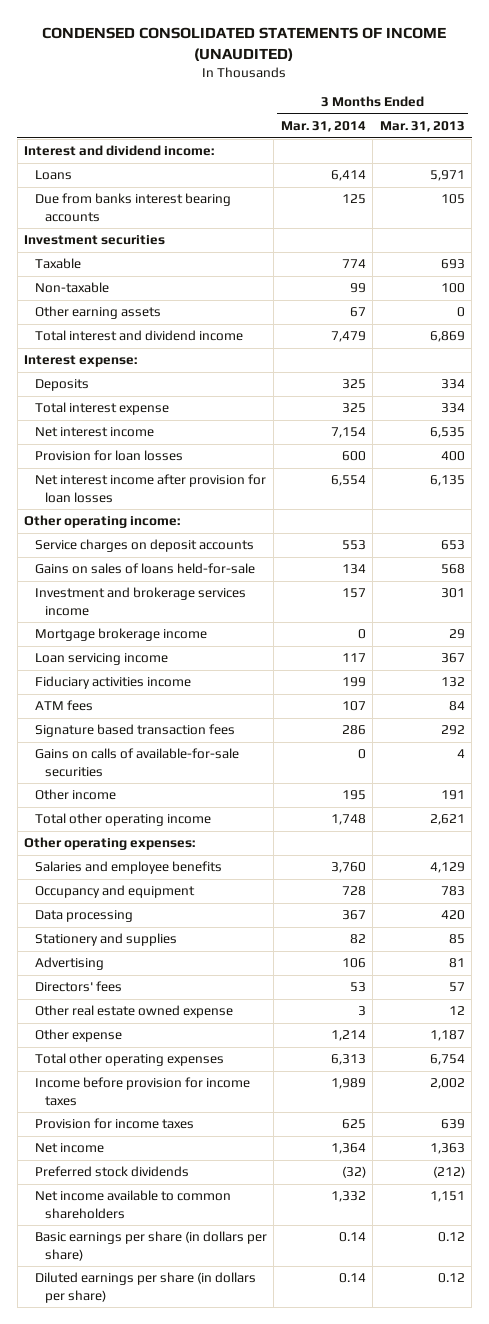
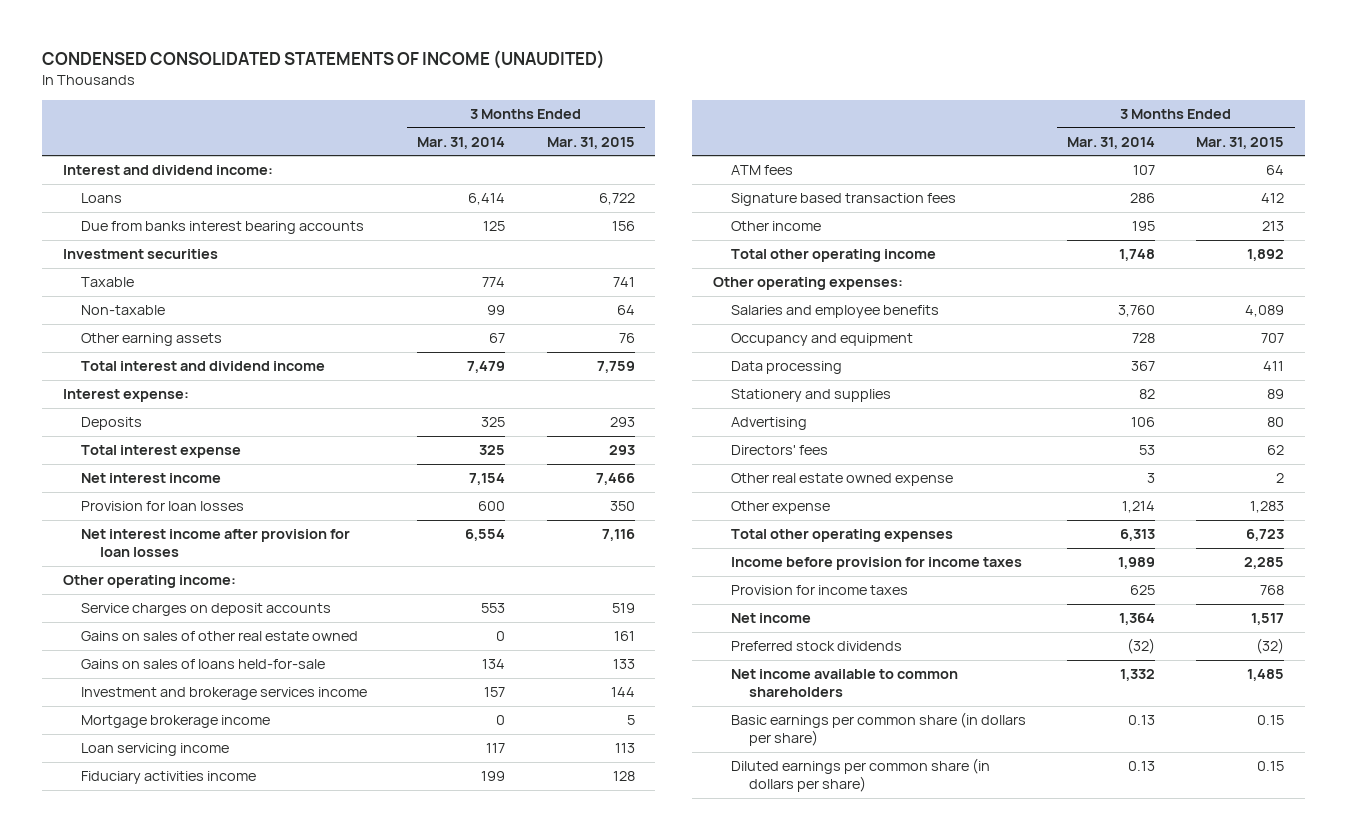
[379,121,465,133] Mar. 31, 2013 -> none
none -> [546,136,635,149] Mar. 31, 2015
none -> [81,631,359,642] Gains on sales of other real estate owned
[34,748,239,777] Gains on calls of available-for-sale securities -> none
[34,1231,267,1261] Basic earnings per share (in dollars per share) -> [730,712,1026,747] Basic earnings per common share (in dollars per share)
[338,1232,366,1243] 0.14 -> [1128,715,1156,726] 0.13
[34,1272,256,1303] Diluted earnings per share (in dollars per share) -> [730,758,990,793] Diluted earnings per common share (in dollars per share)
[338,1273,366,1284] 0.14 -> [1128,761,1156,772] 0.13

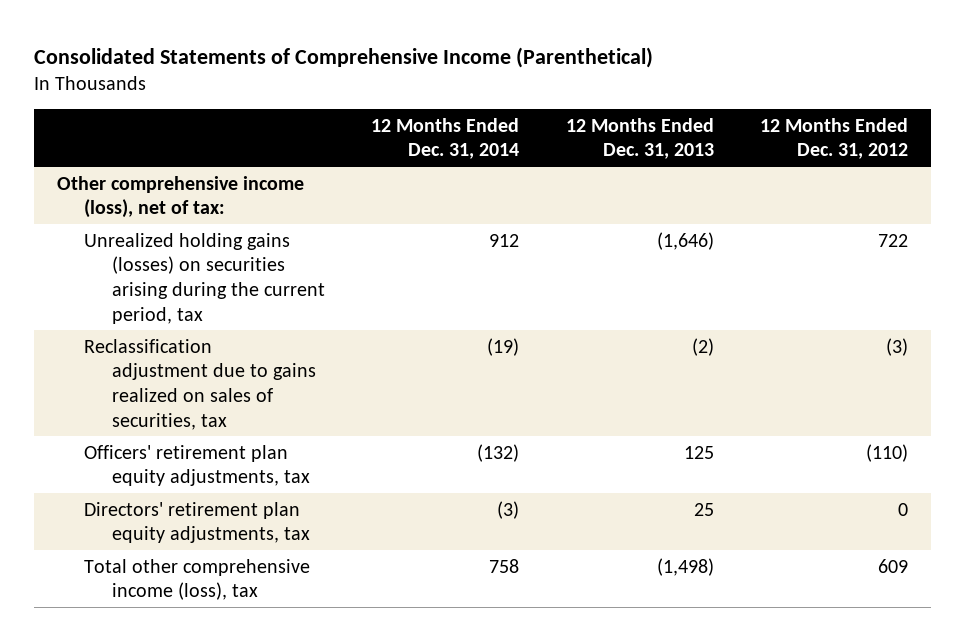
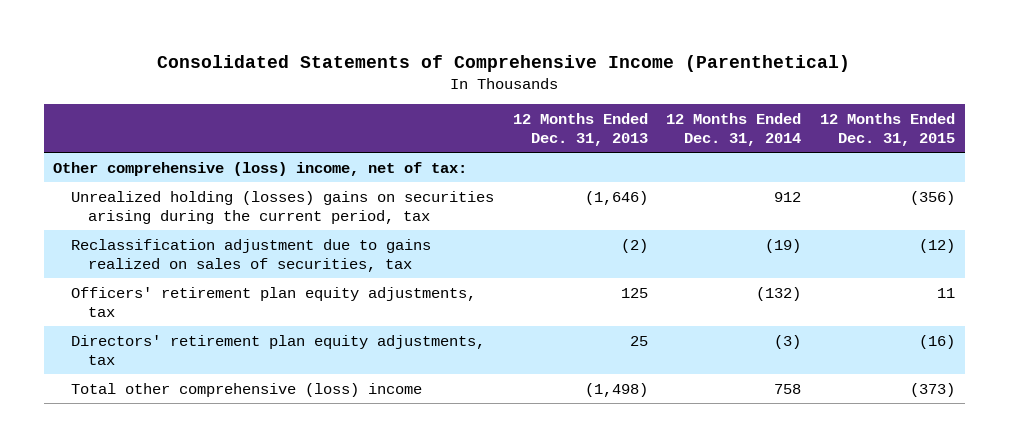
[759,117,908,160] 12 Months Ended Dec. 31, 2012 -> none
none -> [820,112,956,146] 12 Months Ended Dec. 31, 2015
[56,175,304,219] Other comprehensive income (loss), net of tax: -> [53,161,468,176] Other comprehensive (loss) income, net of tax:
[84,232,326,324] Unrealized holding gains (losses) on securities arising during the current period, tax -> [70,190,494,224] Unrealized holding (losses) gains on securities arising during the current period, tax
[84,558,311,601] Total other comprehensive income (loss), tax -> [70,382,422,397] Total other comprehensive (loss) income

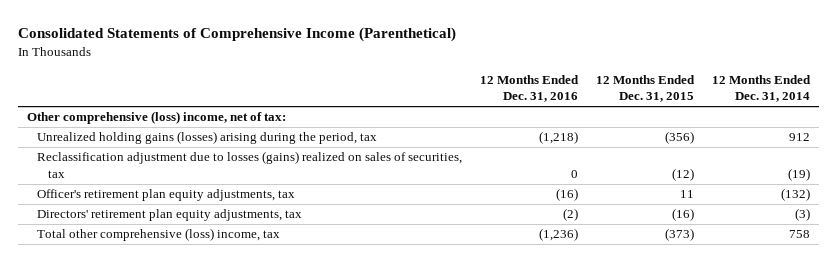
[512,112,648,146] 12 Months Ended Dec. 31, 2013 -> none
none -> [480,74,580,103] 12 Months Ended Dec. 31, 2016
[70,190,494,224] Unrealized holding (losses) gains on securities arising during the current period, tax -> [37,131,378,145] Unrealized holding gains (losses) arising during the period, tax
[70,238,431,272] Reclassification adjustment due to gains realized on sales of securities, tax -> [37,151,463,178] Reclassification adjustment due to losses (gains) realized on sales of securities, tax
[70,286,476,317] Officers' retirement plan equity adjustments, tax -> [37,189,296,202] Officer's retirement plan equity adjustments, tax
[70,382,422,397] Total other comprehensive (loss) income -> [37,228,281,242] Total other comprehensive (loss) income, tax

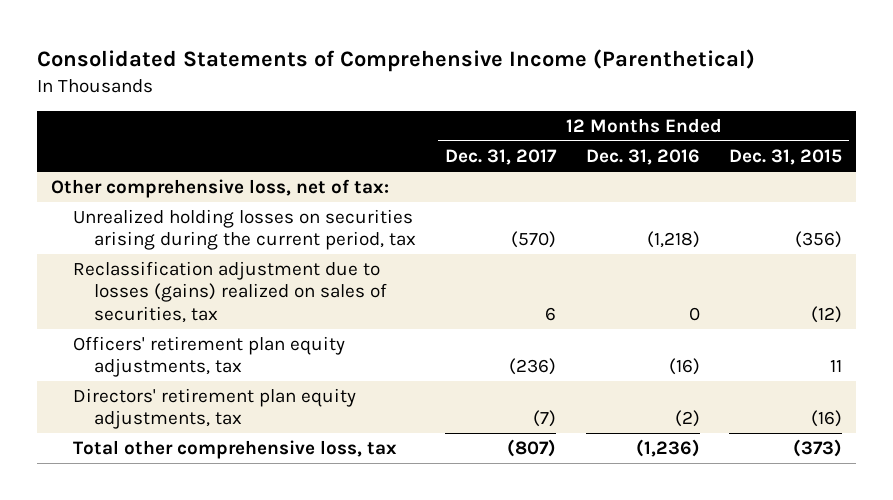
[711,74,811,103] 12 Months Ended Dec. 31, 2014 -> none
none -> [445,149,558,166] Dec. 31, 2017
[26,111,286,125] Other comprehensive (loss) income, net of tax: -> [51,179,390,199] Other comprehensive loss, net of tax:
[37,131,378,145] Unrealized holding gains (losses) arising during the period, tax -> [72,209,417,251] Unrealized holding losses on securities arising during the current period, tax
[37,189,296,202] Officer's retirement plan equity adjustments, tax -> [72,336,345,378] Officers' retirement plan equity adjustments, tax
[37,228,281,242] Total other comprehensive (loss) income, tax -> [72,440,397,460] Total other comprehensive loss, tax

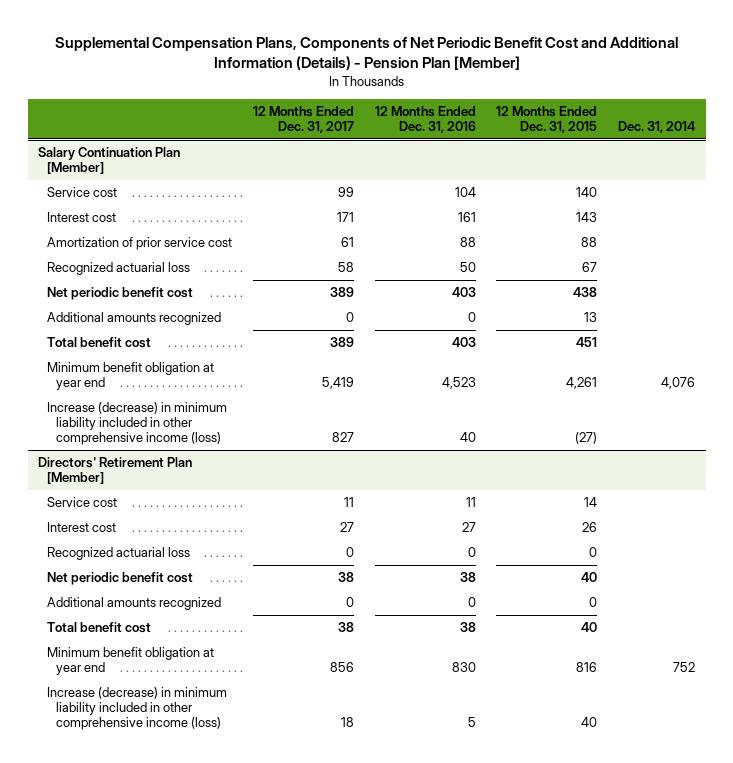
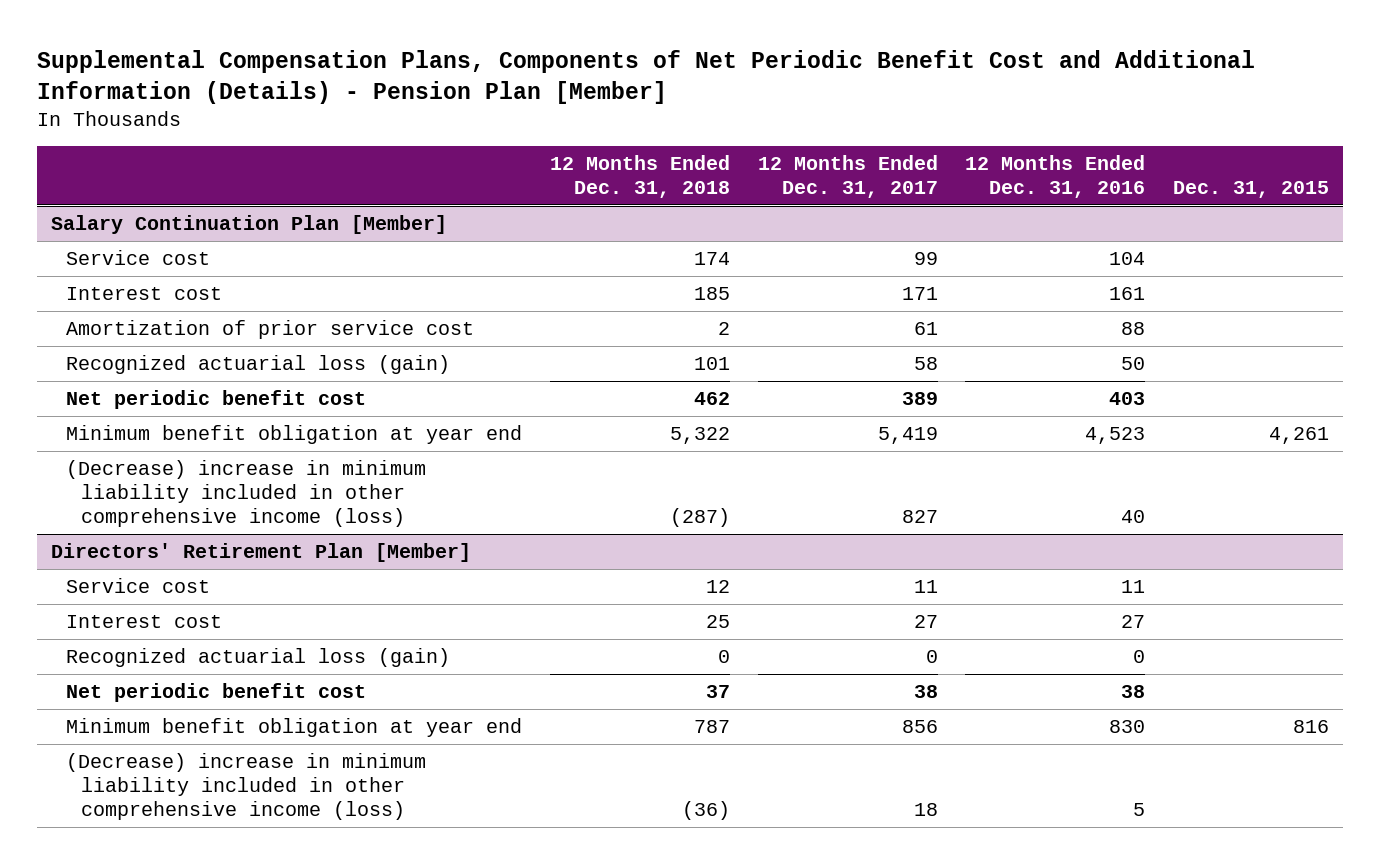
[496,105,598,133] 12 Months Ended Dec. 31, 2015 -> none
[618,120,696,133] Dec. 31, 2014 -> none
none -> [549,154,730,199] 12 Months Ended Dec. 31, 2018
none -> [1173,181,1330,199] Dec. 31, 2015
[47,262,191,276] Recognized actuarial loss -> [66,355,451,375] Recognized actuarial loss (gain)
[47,312,222,326] Additional amounts recognized -> none
[47,337,152,349] Total benefit cost -> none
[47,402,228,446] Increase (decrease) in minimum liability included in other comprehensive income (loss) -> [66,460,427,528] (Decrease) increase in minimum liability included in other comprehensive income (loss)
[47,547,191,561] Recognized actuarial loss -> [66,648,451,668] Recognized actuarial loss (gain)
[47,597,222,611] Additional amounts recognized -> none
[47,622,152,634] Total benefit cost -> none
[47,687,228,731] Increase (decrease) in minimum liability included in other comprehensive income (loss) -> [66,753,427,821] (Decrease) increase in minimum liability included in other comprehensive income (loss)

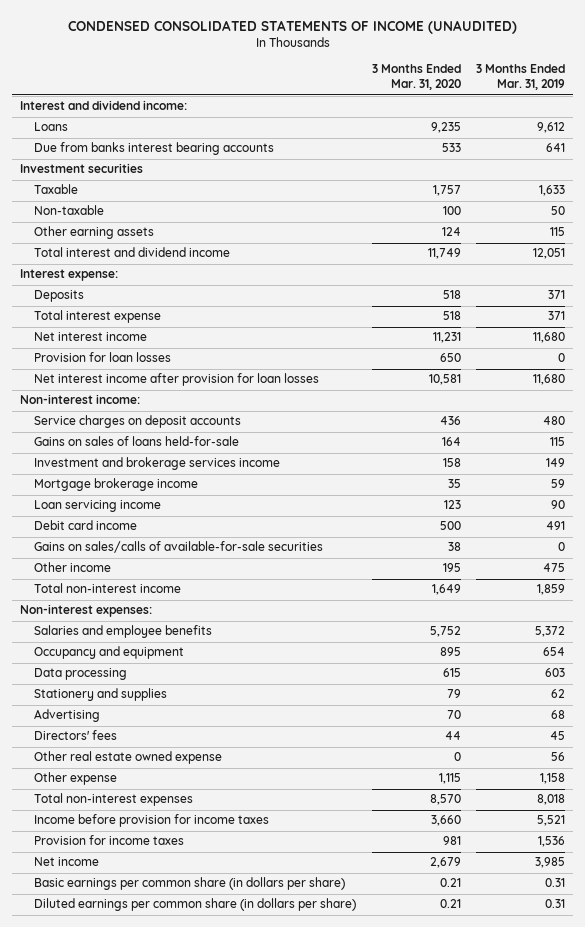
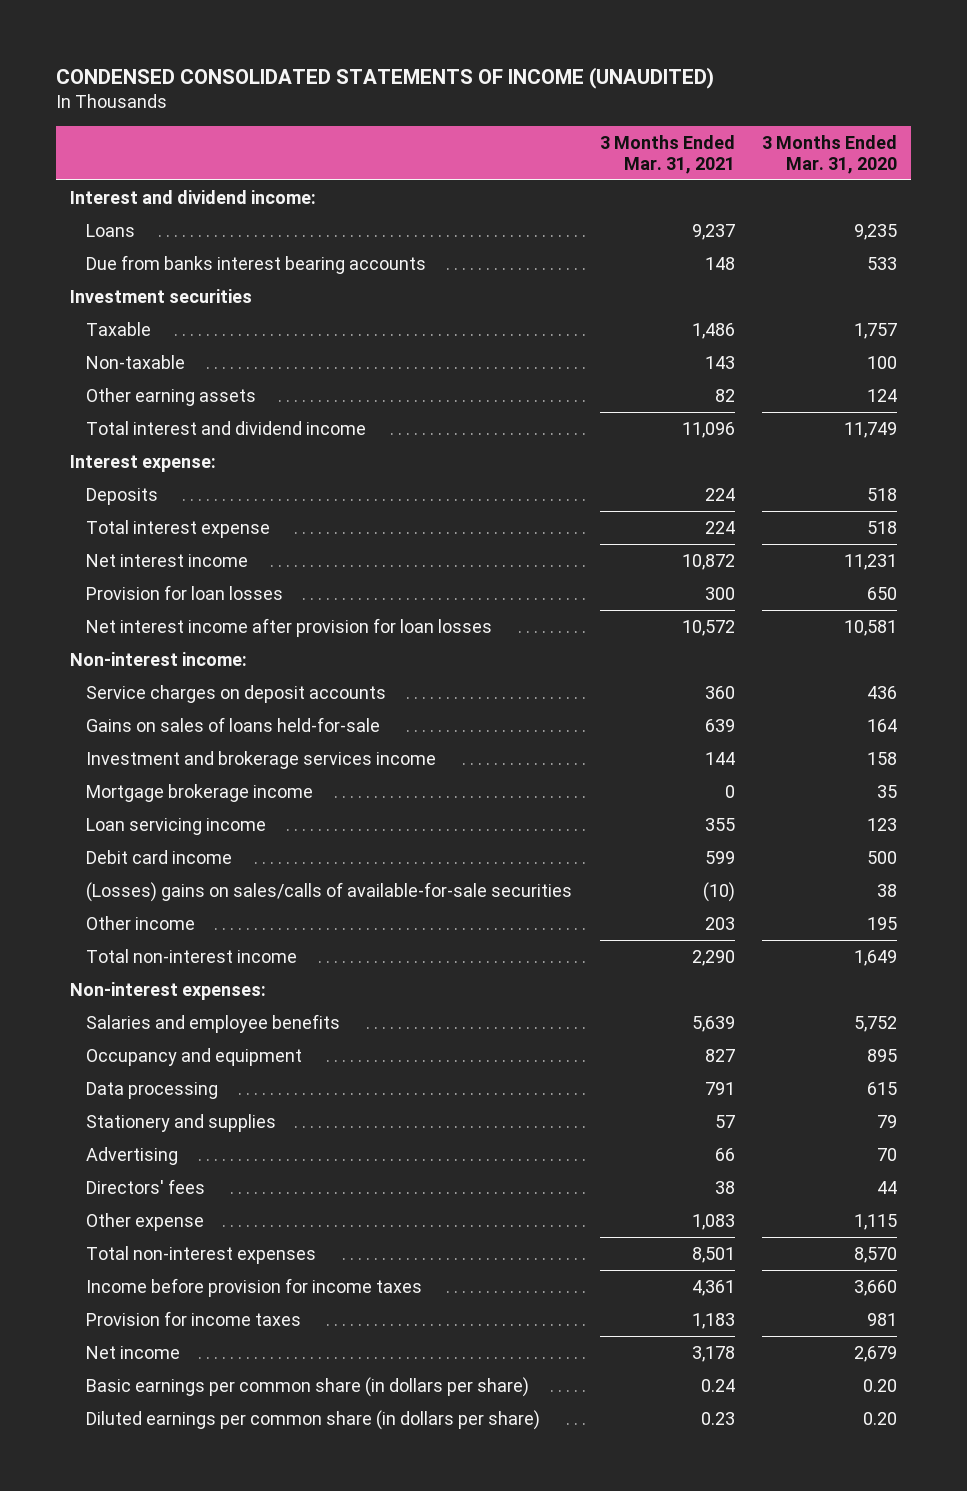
[476,64,566,91] 3 Months Ended Mar. 31, 2019 -> none
none -> [599,134,735,174] 3 Months Ended Mar. 31, 2021
[34,541,324,554] Gains on sales/calls of available-for-sale securities -> [86,881,573,902] (Losses) gains on sales/calls of available-for-sale securities
[34,751,223,765] Other real estate owned expense -> none
[439,878,461,888] 0.21 -> [863,1378,898,1392] 0.20
[439,899,461,909] 0.21 -> [863,1411,898,1425] 0.20

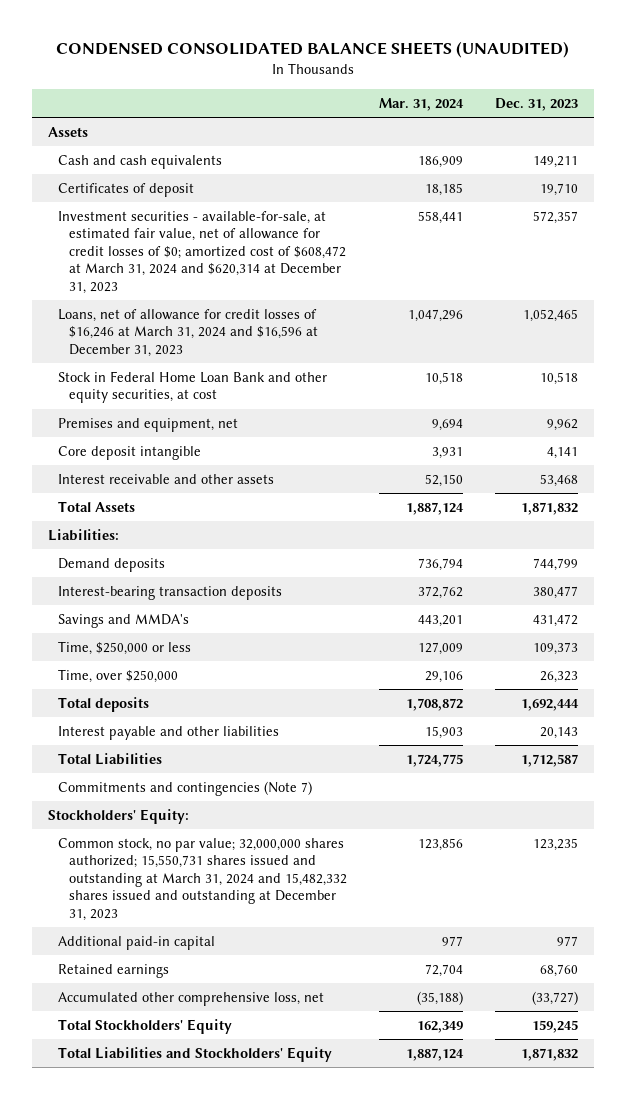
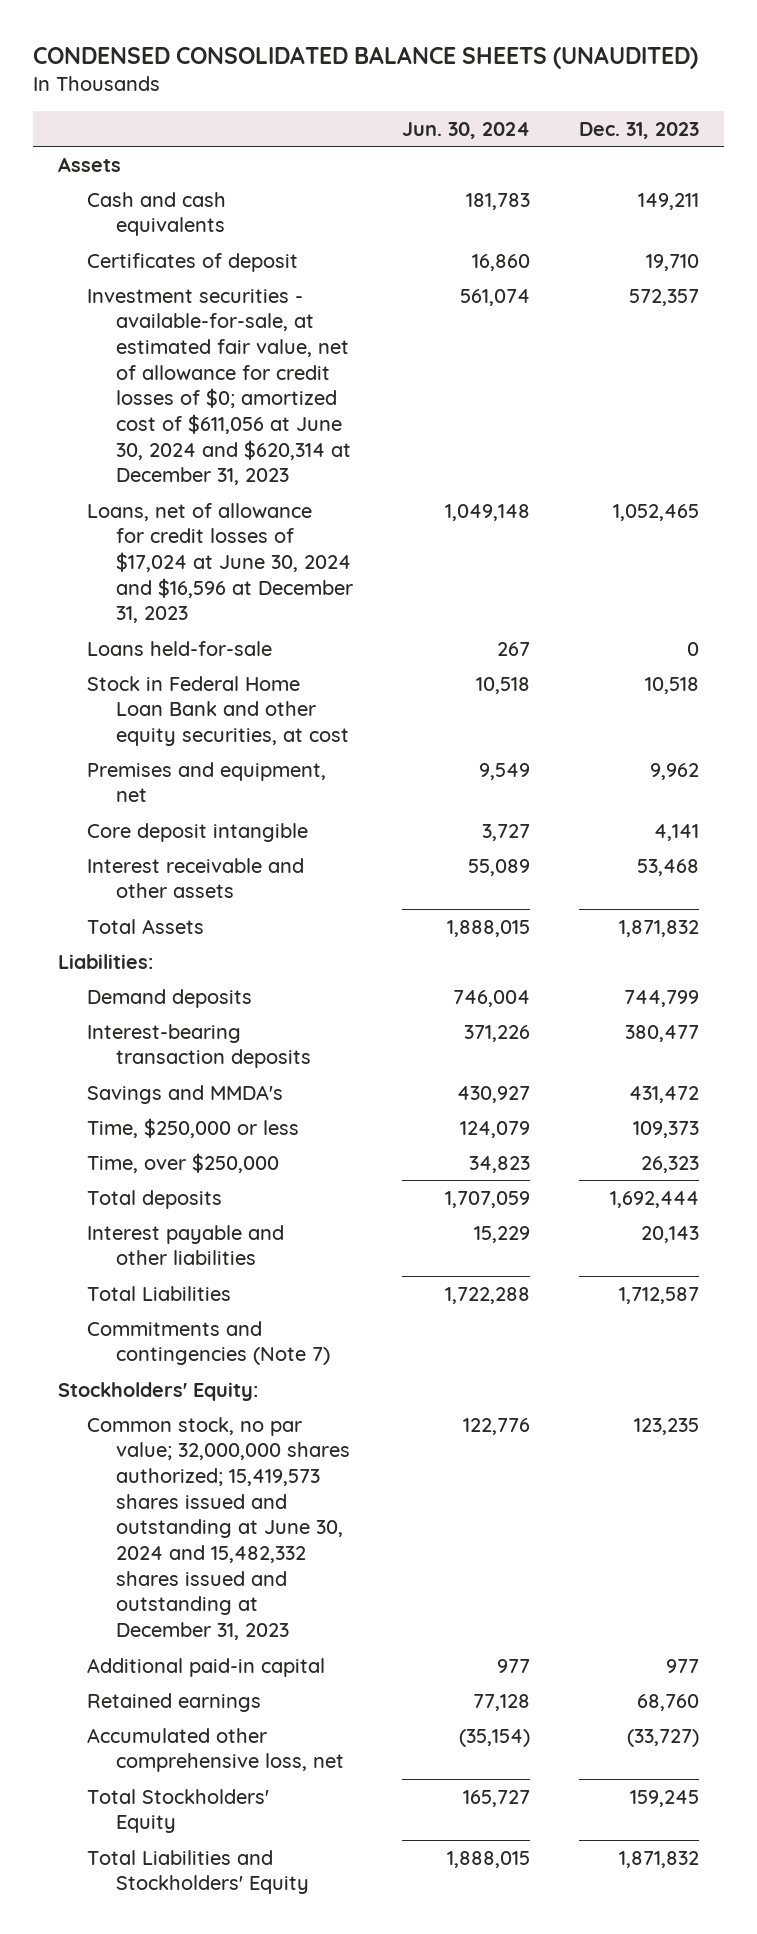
[378,97,464,111] Mar. 31, 2024 -> none
none -> [402,121,531,139] Jun. 30, 2024
[58,210,346,294] Investment securities - available-for-sale, at estimated fair value, net of allowance for credit losses of $0; amortized cost of $608,472 at March 31, 2024 and $620,314 at December 31, 2023 -> [87,288,352,486] Investment securities - available-for-sale, at estimated fair value, net of allowance for credit losses of $0; amortized cost of $611,056 at June 30, 2024 and $620,314 at December 31, 2023
[58,308,318,357] Loans, net of allowance for credit losses of $16,246 at March 31, 2024 and $16,596 at December 31, 2023 -> [87,502,354,624] Loans, net of allowance for credit losses of $17,024 at June 30, 2024 and $16,596 at December 31, 2023
none -> [87,640,273,656] Loans held-for-sale
[58,837,347,921] Common stock, no par value; 32,000,000 shares authorized; 15,550,731 shares issued and outstanding at March 31, 2024 and 15,482,332 shares issued and outstanding at December 31, 2023 -> [87,1416,351,1641] Common stock, no par value; 32,000,000 shares authorized; 15,419,573 shares issued and outstanding at June 30, 2024 and 15,482,332 shares issued and outstanding at December 31, 2023

